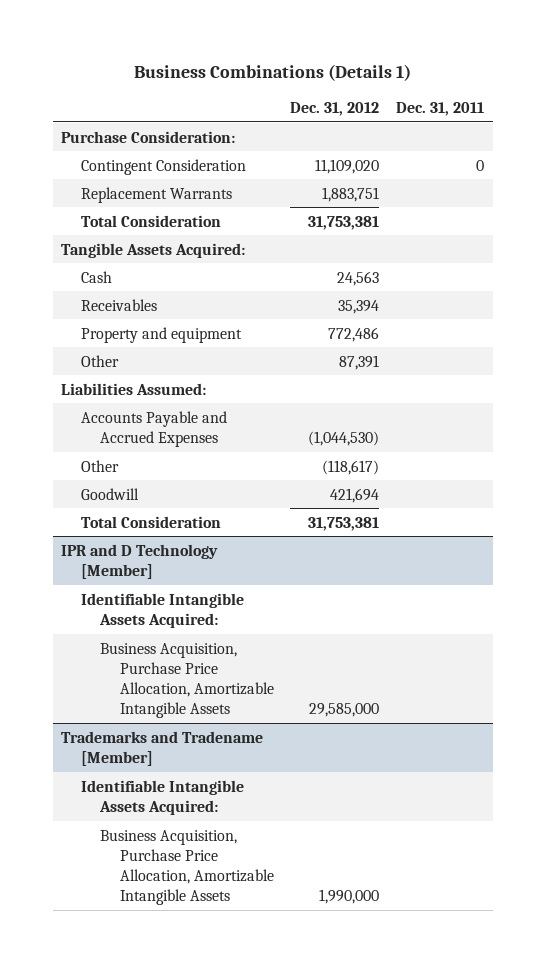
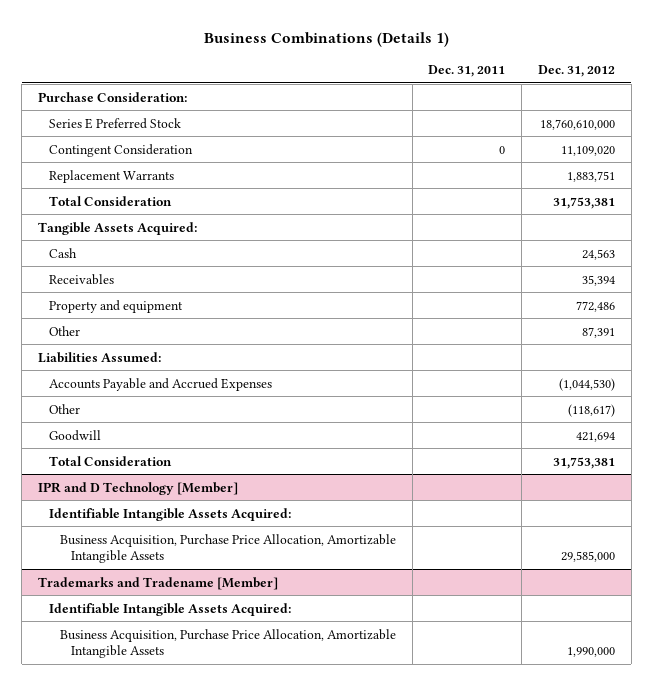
none -> [49,117,182,129] Series E Preferred Stock

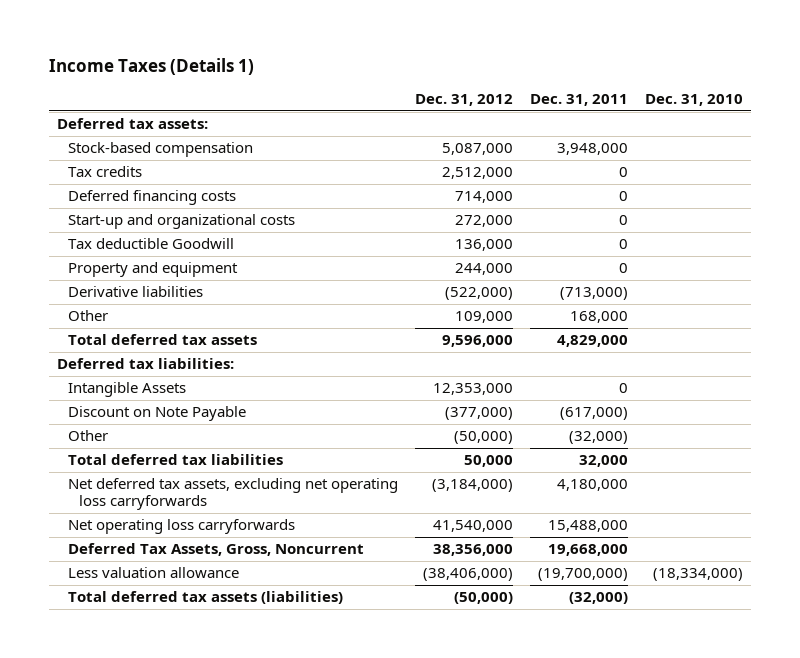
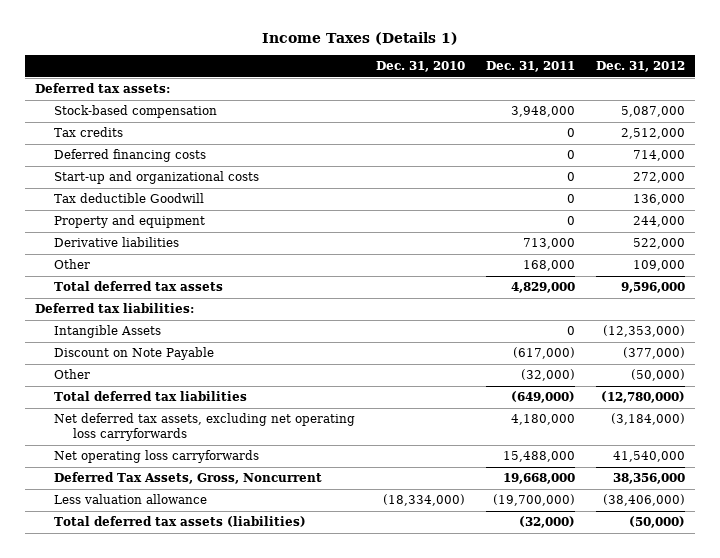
[445,287,514,301] (522,000) -> [632,238,685,250] 522,000
[559,287,628,301] (713,000) -> [523,238,576,250] 713,000
[433,383,514,396] 12,353,000 -> [602,325,685,338] (12,353,000)
[464,455,514,468] 50,000 -> [600,391,685,404] (12,780,000)
[578,455,628,468] 32,000 -> [511,391,576,404] (649,000)

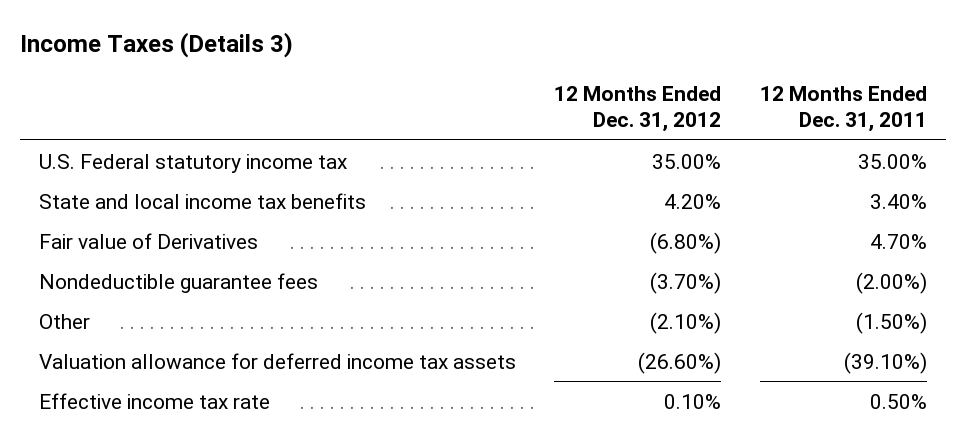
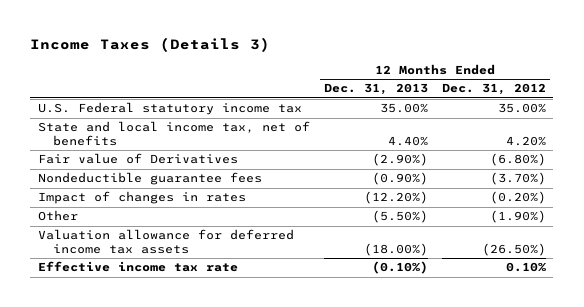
[759,86,927,133] 12 Months Ended Dec. 31, 2011 -> none
none -> [323,83,428,96] Dec. 31, 2013
[38,192,366,209] State and local income tax benefits -> [37,121,310,147] State and local income tax, net of benefits
none -> [37,191,246,205] Impact of changes in rates
[650,311,722,334] (2.10%) -> [490,210,547,224] (1.90%)
[638,351,722,374] (26.60%) -> [482,243,547,257] (26.50%)

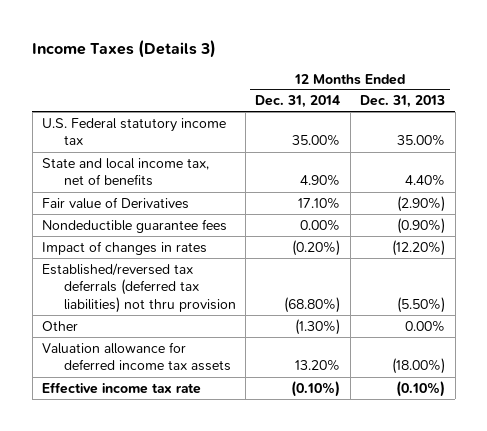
[442,83,547,96] Dec. 31, 2012 -> none
none -> [255,95,341,109] Dec. 31, 2014
none -> [42,262,236,314] Established/reversed tax deferrals (deferred tax liabilities) not thru provision
[371,210,428,224] (5.50%) -> [405,319,446,332] 0.00%

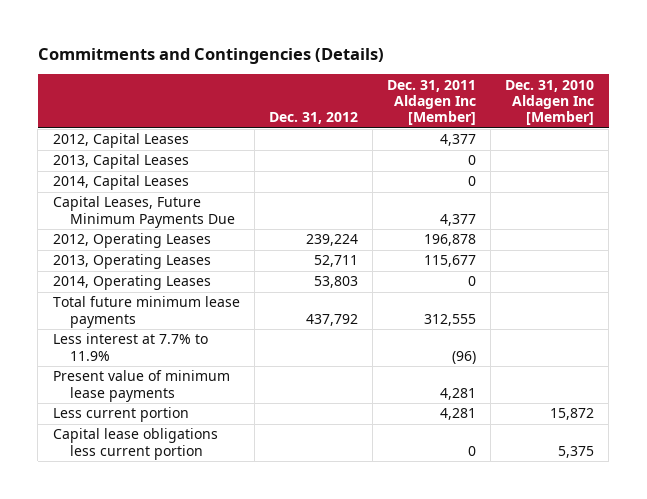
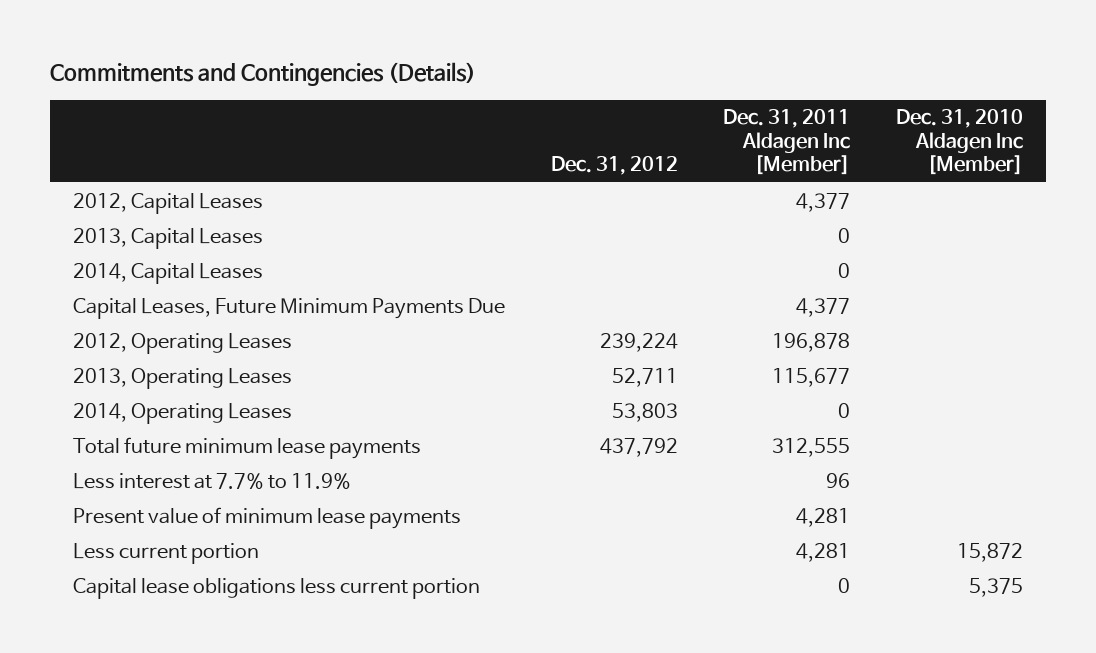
[451,350,476,364] (96) -> [826,472,851,488] 96

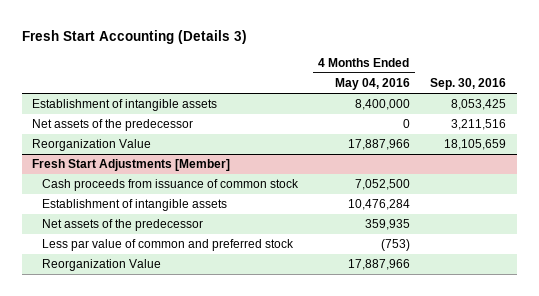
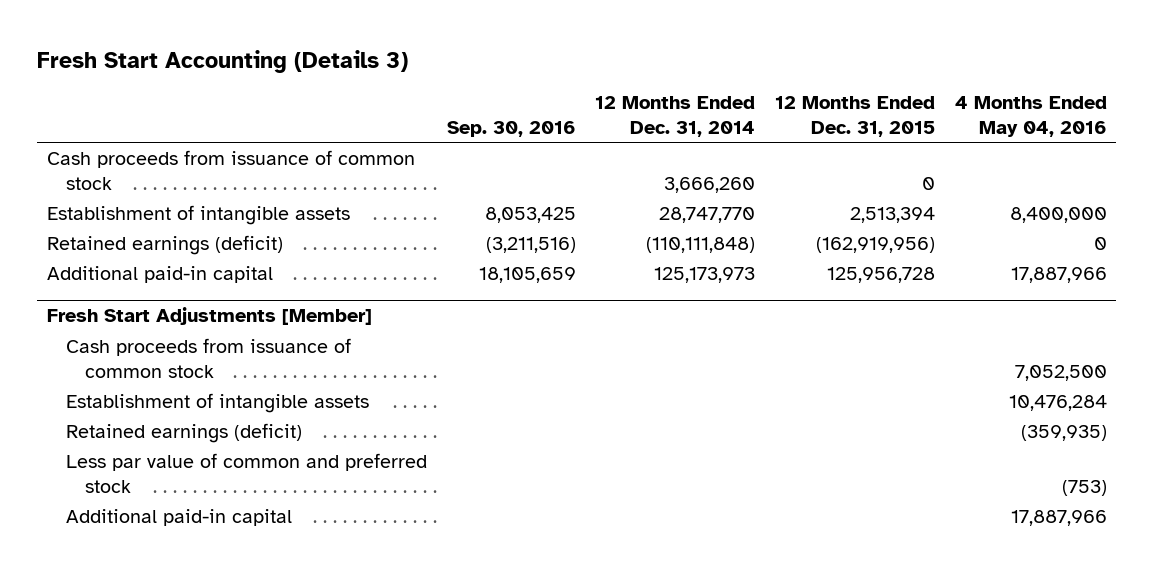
none -> [595,95,756,138] 12 Months Ended Dec. 31, 2014
none -> [774,95,935,138] 12 Months Ended Dec. 31, 2015
none -> [46,149,415,190] Cash proceeds from issuance of common stock
[32,119,194,132] Net assets of the predecessor -> none
none -> [46,234,283,255] Retained earnings (deficit)
[32,139,152,152] Reorganization Value -> [46,265,273,283] Additional paid-in capital
[41,219,203,232] Net assets of the predecessor -> none
none -> [66,422,303,443] Retained earnings (deficit)
[41,259,161,272] Reorganization Value -> [66,508,293,526] Additional paid-in capital

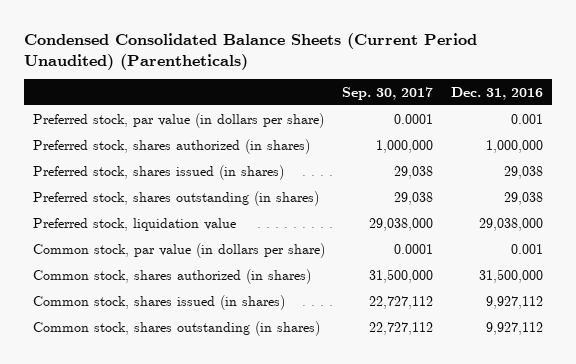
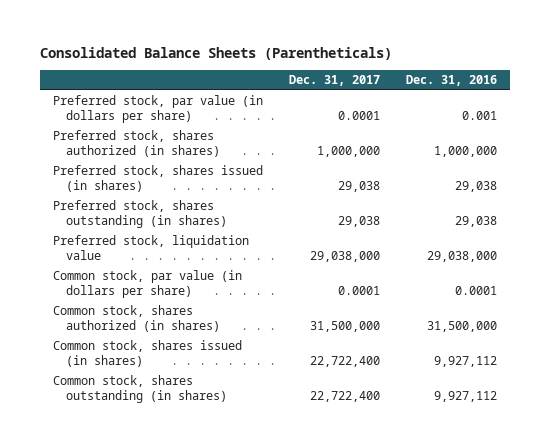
[23,32,477,70] Condensed Consolidated Balance Sheets (Current Period Unaudited) (Parentheticals) -> [39,47,392,61] Consolidated Balance Sheets (Parentheticals)
[342,86,434,100] Sep. 30, 2017 -> none
none -> [288,75,380,87] Dec. 31, 2017
[511,243,544,254] 0.001 -> [454,286,497,296] 0.0001

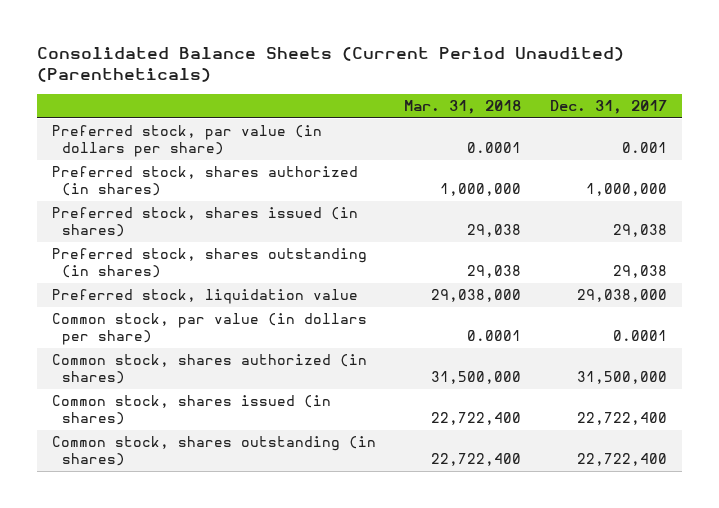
[39,47,392,61] Consolidated Balance Sheets (Parentheticals) -> [37,46,625,82] Consolidated Balance Sheets (Current Period Unaudited) (Parentheticals)
[405,75,497,87] Dec. 31, 2016 -> none
none -> [404,99,522,114] Mar. 31, 2018
[337,111,380,121] 0.0001 -> [622,142,668,154] 0.001

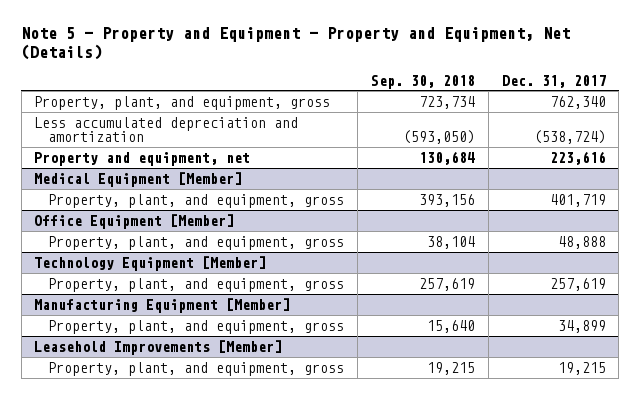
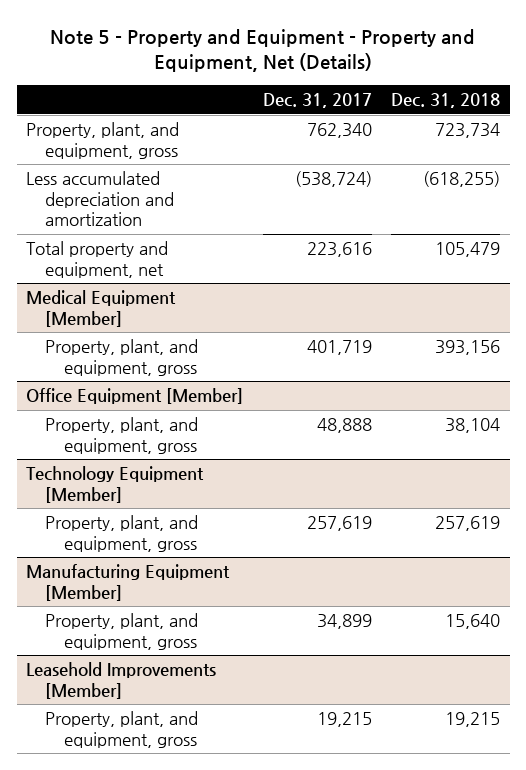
[370,74,475,89] Sep. 30, 2018 -> none
none -> [391,93,501,109] Dec. 31, 2018
[34,151,251,166] Property and equipment, net -> [26,241,169,278] Total property and equipment, net

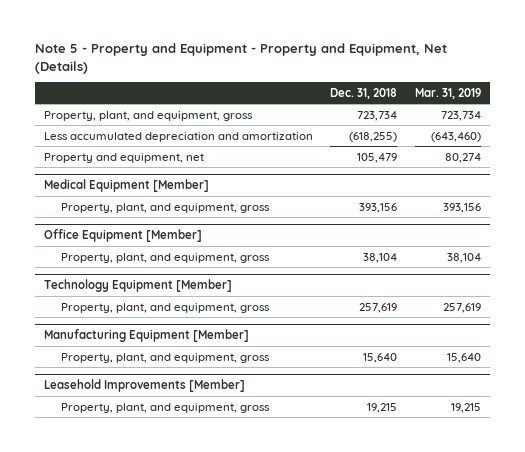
[262,93,372,109] Dec. 31, 2017 -> none
none -> [415,87,482,99] Mar. 31, 2019
[26,241,169,278] Total property and equipment, net -> [43,152,204,163] Property and equipment, net

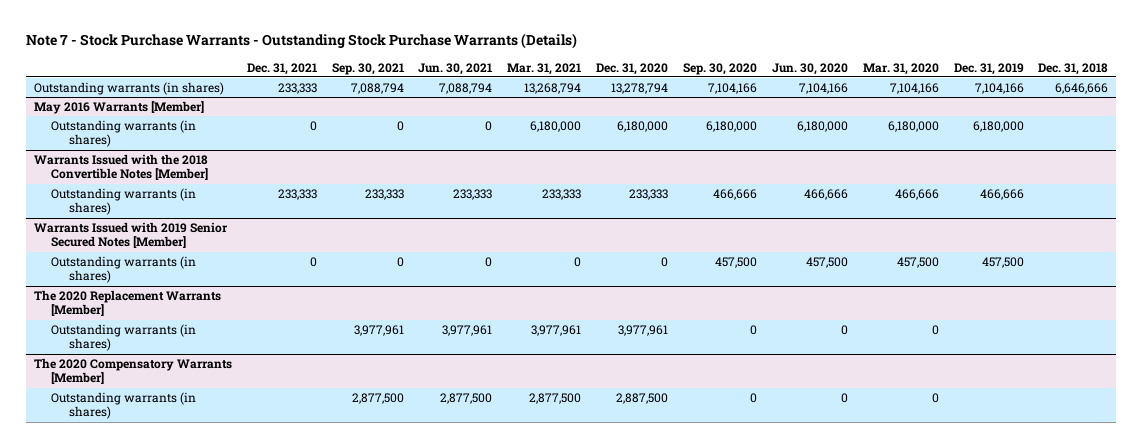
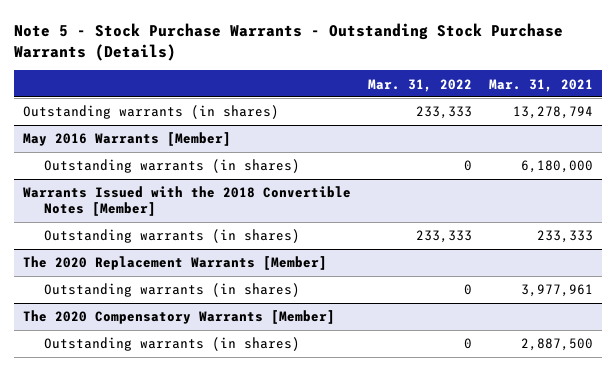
[26,33,578,50] Note 7 - Stock Purchase Warrants - Outstanding Stock Purchase Warrants (Details) -> [14,22,564,61] Note 5 - Stock Purchase Warrants - Outstanding Stock Purchase Warrants (Details)
[246,62,317,75] Dec. 31, 2021 -> none
[331,62,404,75] Sep. 30, 2021 -> none
[418,62,493,75] Jun. 30, 2021 -> none
[596,62,669,75] Dec. 31, 2020 -> none
[682,62,757,75] Sep. 30, 2020 -> none
[771,62,848,75] Jun. 30, 2020 -> none
[862,62,939,75] Mar. 31, 2020 -> none
[953,62,1024,75] Dec. 31, 2019 -> none
[1038,62,1109,75] Dec. 31, 2018 -> none
none -> [368,78,473,92] Mar. 31, 2022
[524,83,582,95] 13,268,794 -> [513,106,594,120] 13,278,794
[33,222,228,249] Warrants Issued with 2019 Senior Secured Notes [Member] -> none
[51,256,197,284] Outstanding warrants (in shares) -> none
[529,393,582,405] 2,877,500 -> [521,338,594,352] 2,887,500

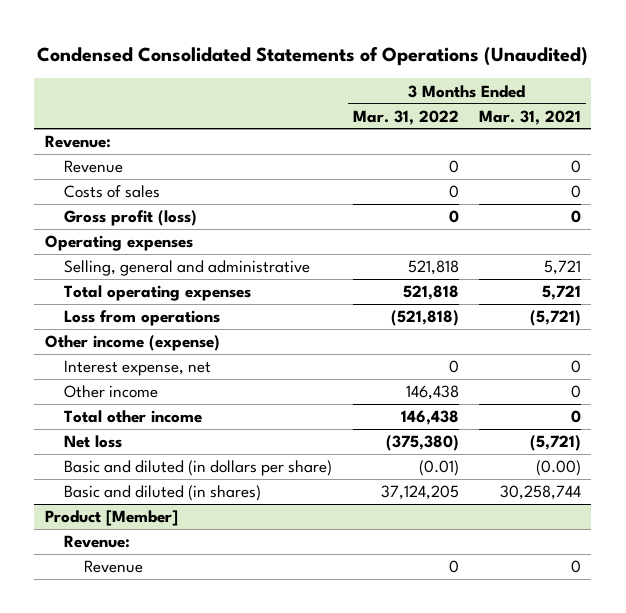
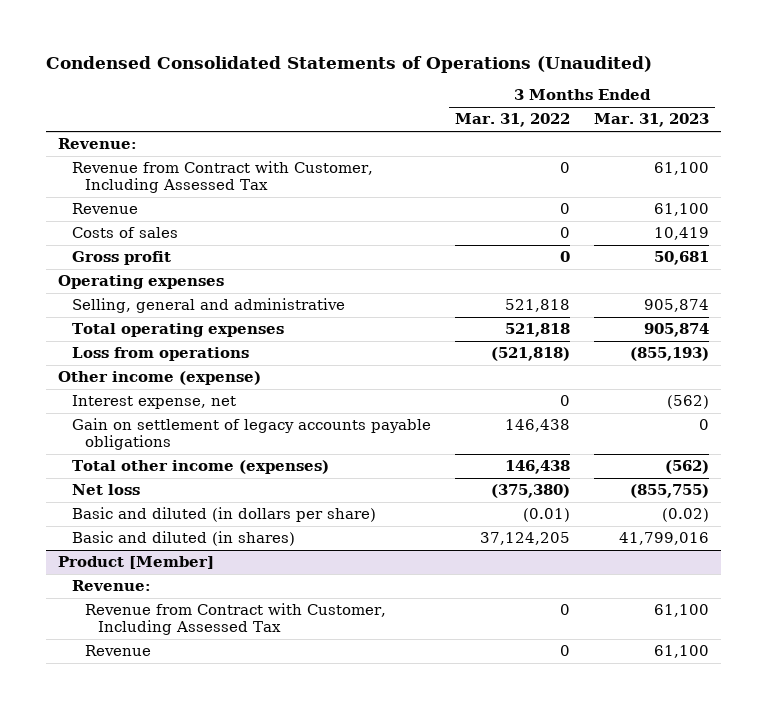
[479,109,582,125] Mar. 31, 2021 -> none
none -> [593,113,709,128] Mar. 31, 2023
none -> [71,161,373,193] Revenue from Contract with Customer, Including Assessed Tax
[64,210,198,227] Gross profit (loss) -> [71,251,171,266] Gross profit
[64,385,159,399] Other income -> [71,418,431,450] Gain on settlement of legacy accounts payable obligations
[64,410,203,424] Total other income -> [71,460,329,475] Total other income (expenses)
none -> [85,603,387,635] Revenue from Contract with Customer, Including Assessed Tax

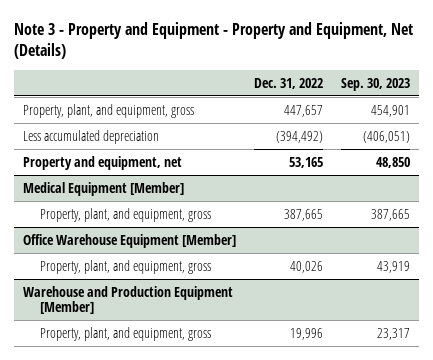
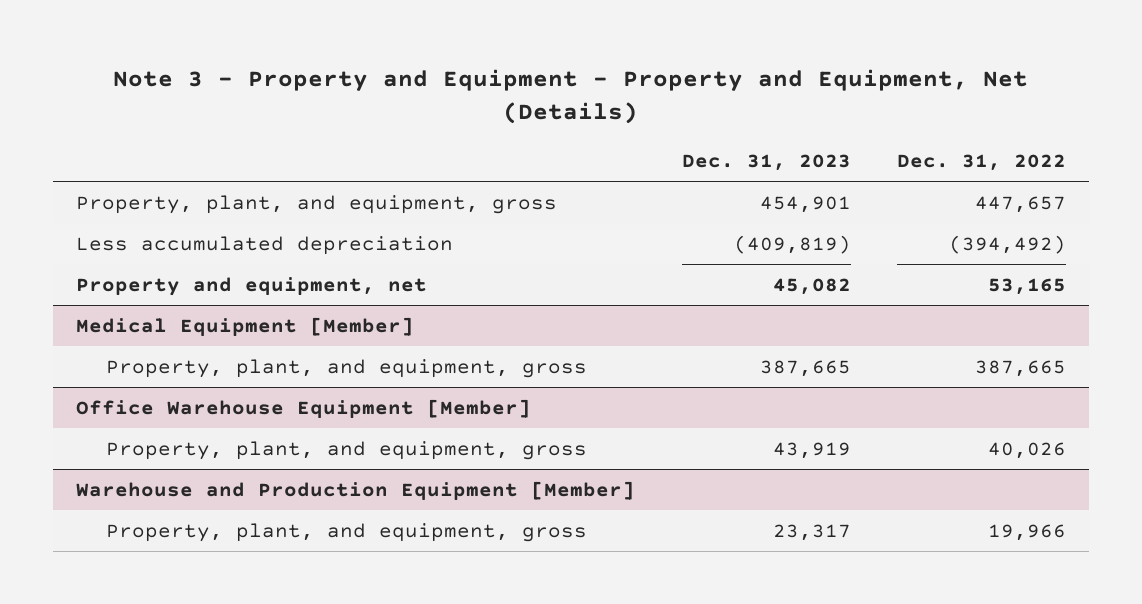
[340,77,410,91] Sep. 30, 2023 -> none
none -> [681,153,851,171] Dec. 31, 2023
[289,327,323,340] 19,996 -> [988,523,1067,541] 19,966

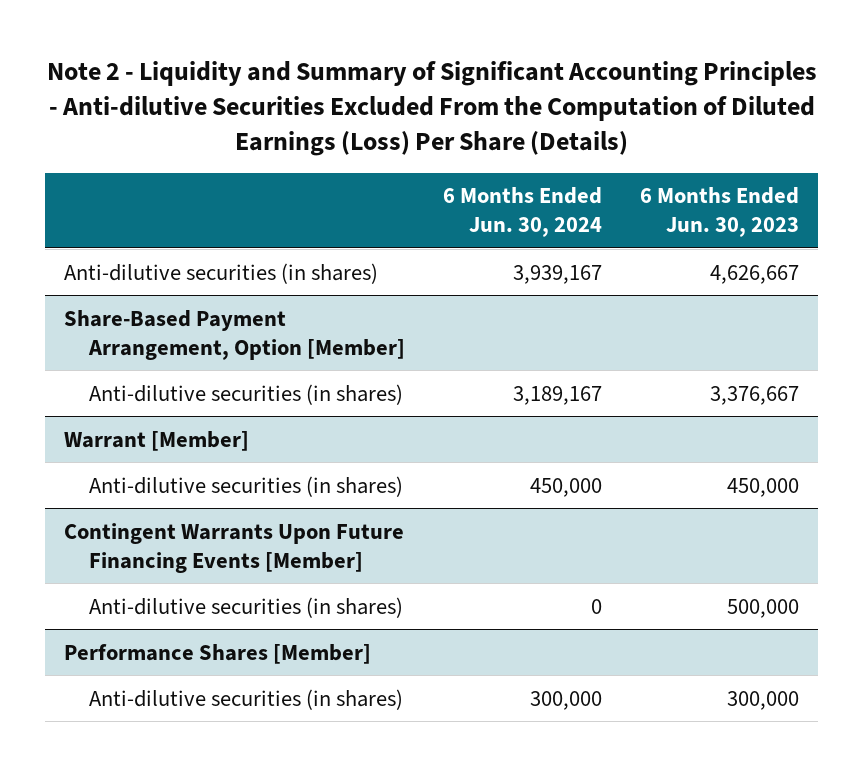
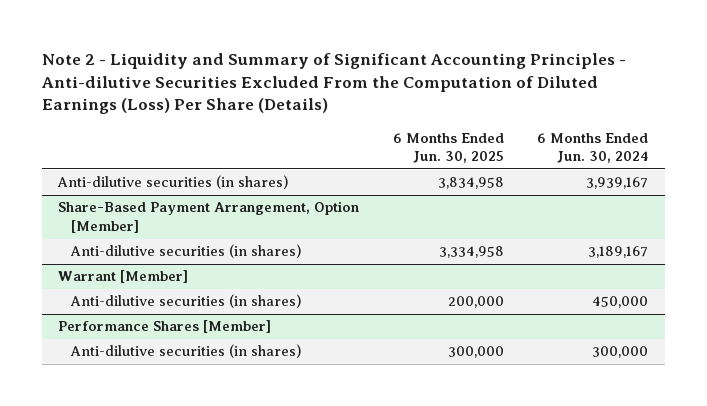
[640,187,800,238] 6 Months Ended Jun. 30, 2023 -> none
none -> [392,132,504,164] 6 Months Ended Jun. 30, 2025
[64,522,405,573] Contingent Warrants Upon Future Financing Events [Member] -> none
[89,596,404,618] Anti-dilutive securities (in shares) -> none

